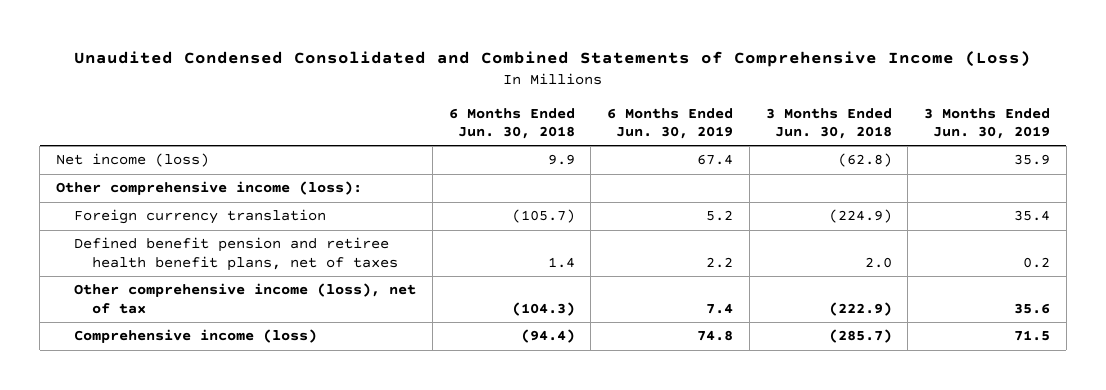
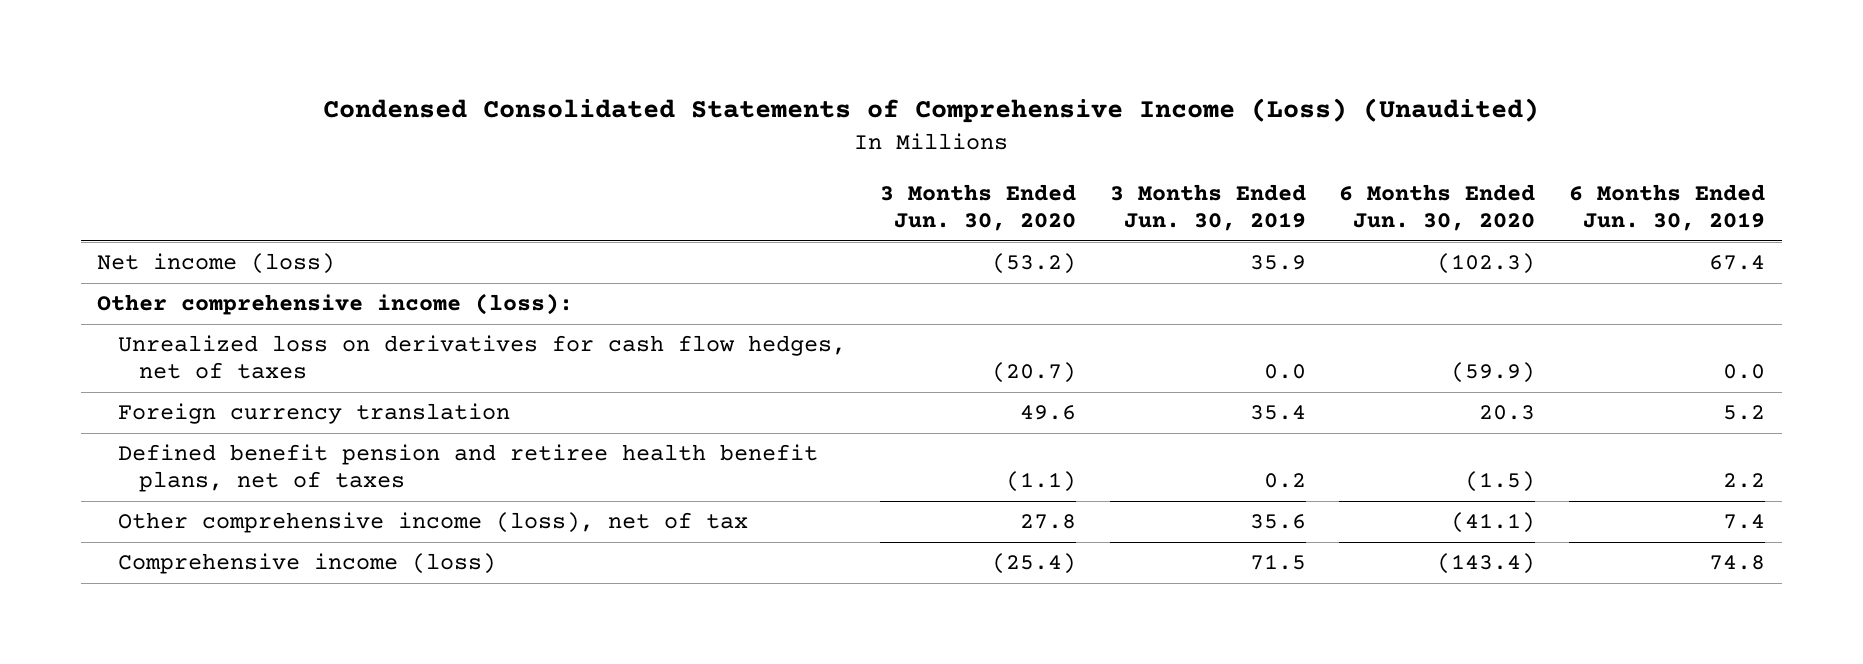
[73,51,1031,68] Unaudited Condensed Consolidated and Combined Statements of Comprehensive Income (Loss) -> [323,98,1540,124] Condensed Consolidated Statements of Comprehensive Income (Loss) (Unaudited)
[448,107,575,140] 6 Months Ended Jun. 30, 2018 -> none
[765,107,892,140] 3 Months Ended Jun. 30, 2018 -> none
none -> [879,183,1076,232] 3 Months Ended Jun. 30, 2020
none -> [1339,183,1536,232] 6 Months Ended Jun. 30, 2020
none -> [118,335,847,380] Unrealized loss on derivatives for cash flow hedges, net of taxes

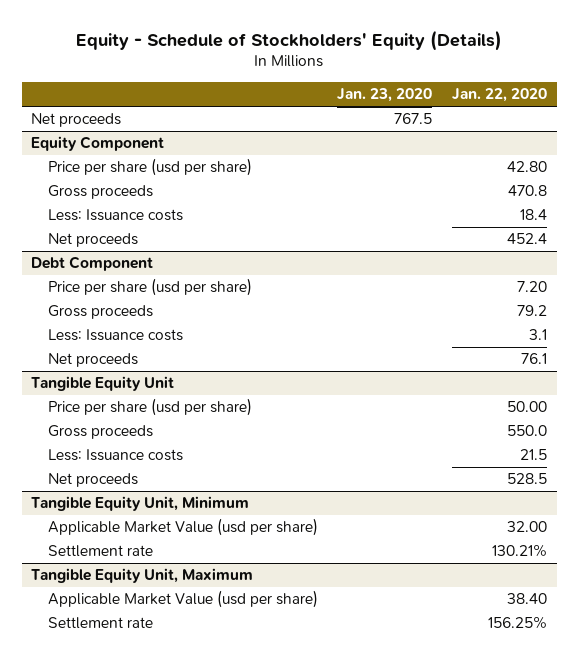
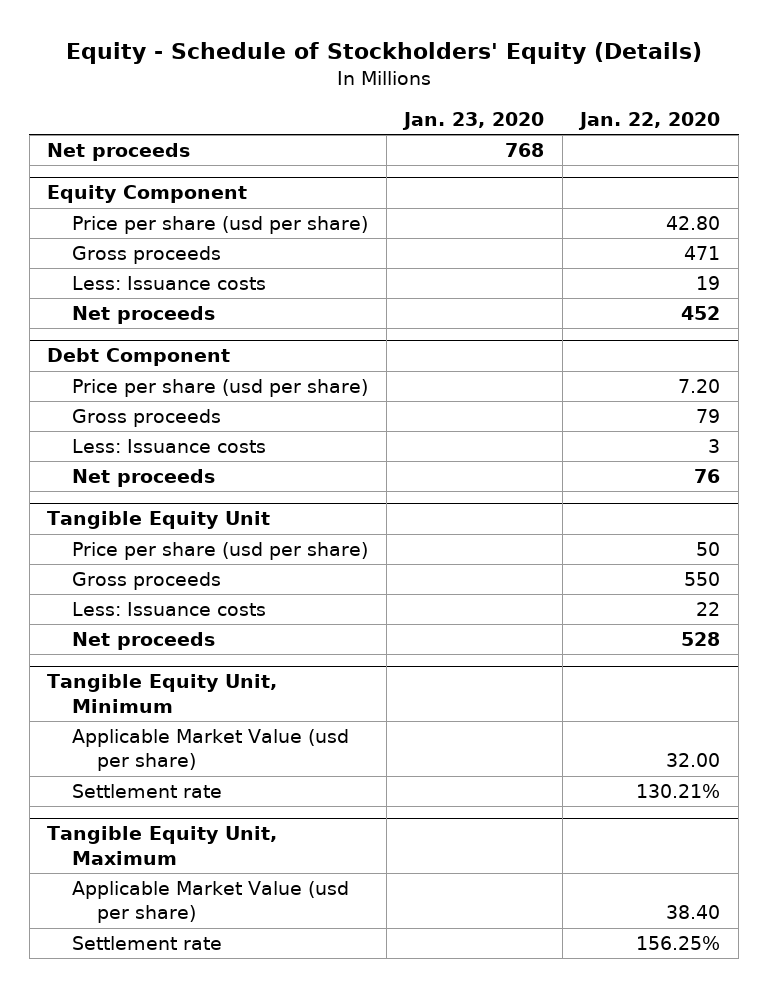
[394,113,433,125] 767.5 -> [505,143,545,158] 768
[507,185,547,197] 470.8 -> [684,246,721,261] 471
[519,209,547,221] 18.4 -> [696,276,721,291] 19
[506,233,547,245] 452.4 -> [681,306,721,321] 452
[516,305,547,317] 79.2 -> [696,409,721,424] 79
[528,329,547,341] 3.1 -> [708,439,721,454] 3
[520,353,547,365] 76.1 -> [694,469,721,484] 76
[506,401,547,413] 50.00 -> [696,542,721,557] 50
[506,425,547,437] 550.0 -> [684,572,721,587] 550
[519,449,547,461] 21.5 -> [696,602,721,617] 22
[506,473,547,485] 528.5 -> [681,632,721,647] 528

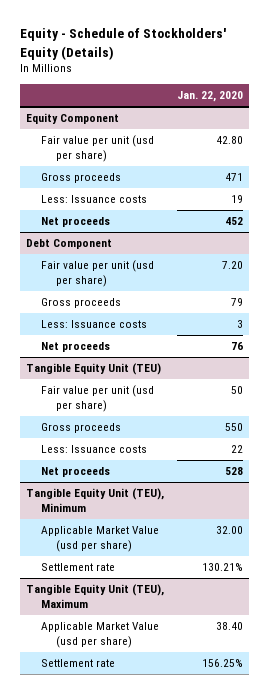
[402,111,545,130] Jan. 23, 2020 -> none
[47,143,191,162] Net proceeds -> none
[72,216,369,235] Price per share (usd per share) -> [41,135,155,162] Fair value per unit (usd per share)
[72,379,369,398] Price per share (usd per share) -> [41,260,155,287] Fair value per unit (usd per share)
[47,511,271,530] Tangible Equity Unit -> [26,363,162,376] Tangible Equity Unit (TEU)
[72,542,369,561] Price per share (usd per share) -> [41,385,155,412] Fair value per unit (usd per share)
[47,674,278,713] Tangible Equity Unit, Minimum -> [26,488,165,512] Tangible Equity Unit (TEU), Minimum
[47,826,278,865] Tangible Equity Unit, Maximum -> [26,584,165,608] Tangible Equity Unit (TEU), Maximum

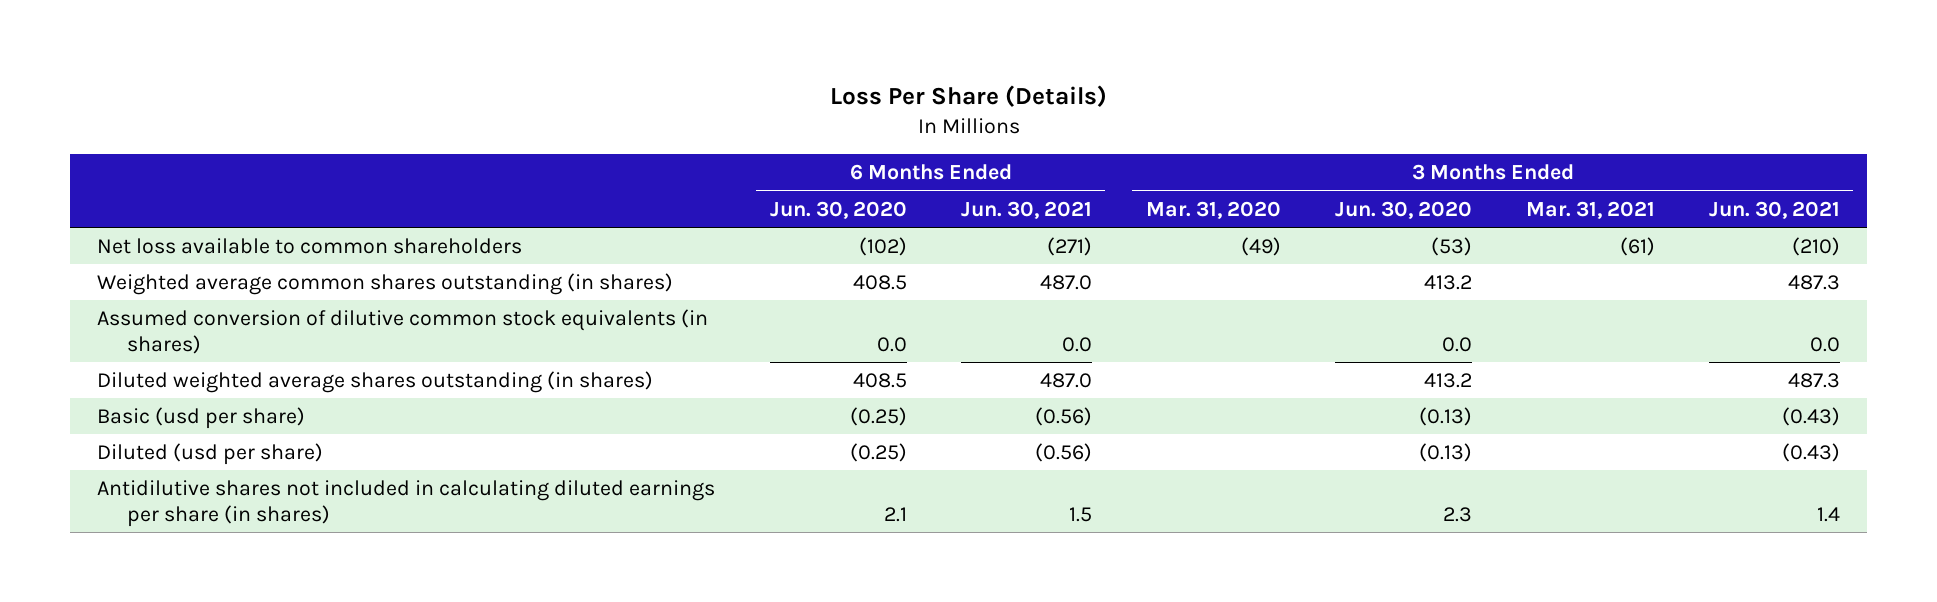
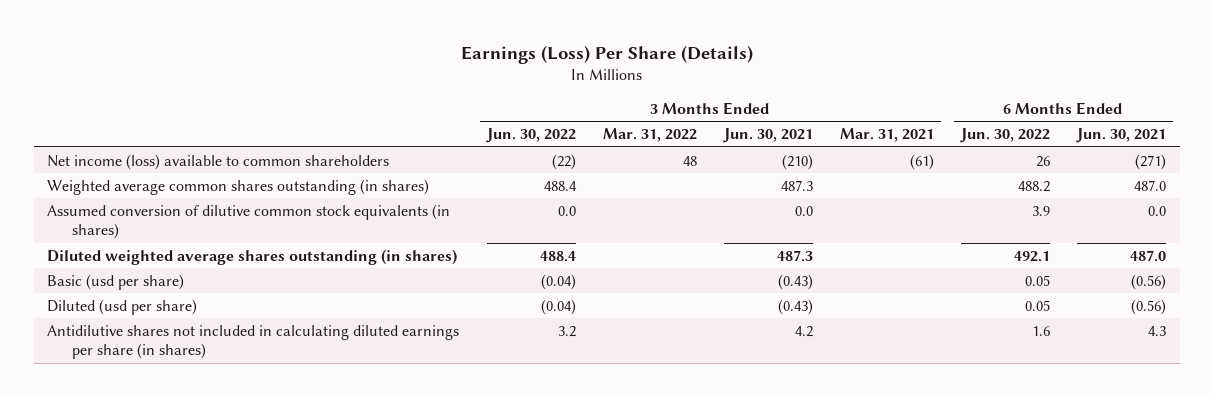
[829,84,1107,107] Loss Per Share (Details) -> [460,44,753,64] Earnings (Loss) Per Share (Details)
[769,200,907,219] Jun. 30, 2020 -> none
[1145,200,1281,219] Mar. 31, 2020 -> none
[1334,200,1472,219] Jun. 30, 2020 -> none
none -> [485,128,576,144] Jun. 30, 2022
none -> [602,128,697,143] Mar. 31, 2022
none -> [959,128,1050,144] Jun. 30, 2022
[97,237,523,254] Net loss available to common shareholders -> [47,153,390,170] Net income (loss) available to common shareholders
[1068,506,1092,522] 1.5 -> [1147,325,1166,336] 4.3
[1816,506,1840,522] 1.4 -> [794,325,813,337] 4.2

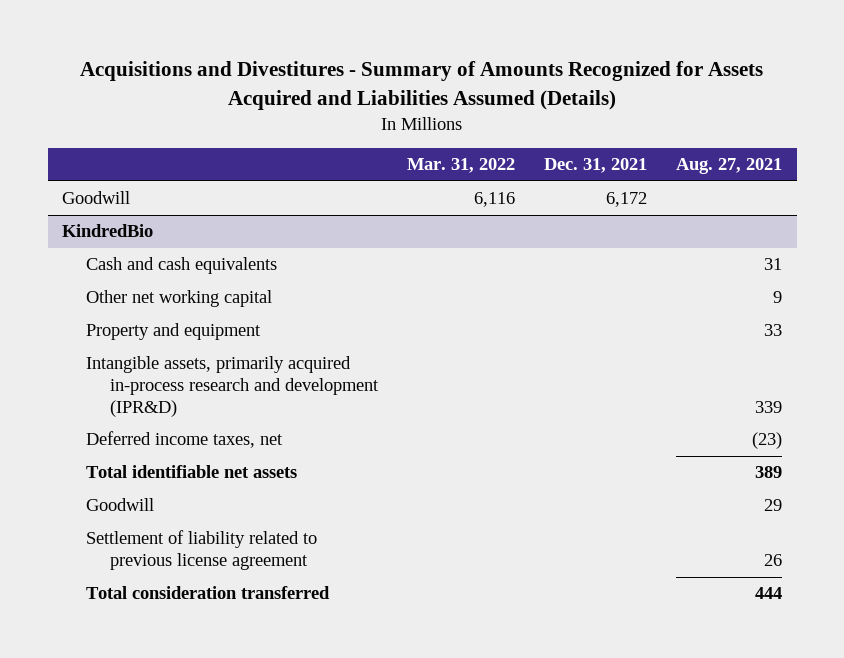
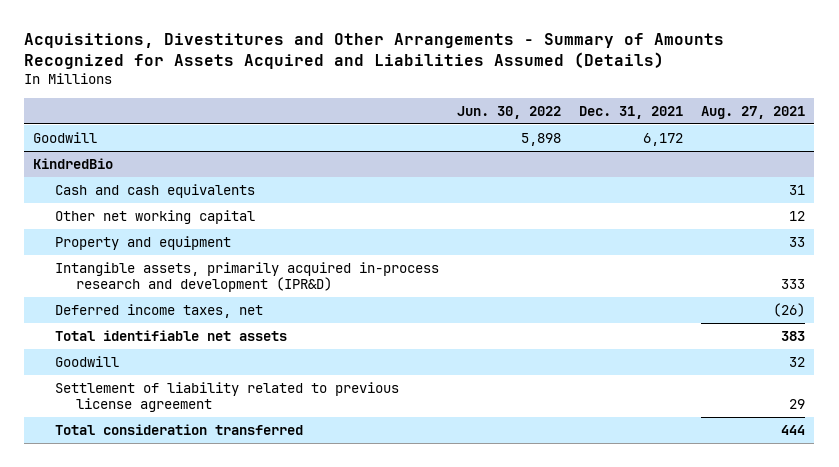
[80,61,764,110] Acquisitions and Divestitures - Summary of Amounts Recognized for Assets Acquired and Liabilities Assumed (Details) -> [24,33,725,70] Acquisitions, Divestitures and Other Arrangements - Summary of Amounts Recognized for Assets Acquired and Liabilities Assumed (Details)
[406,158,515,174] Mar. 31, 2022 -> none
none -> [457,105,562,119] Jun. 30, 2022
[773,291,783,304] 9 -> [789,210,806,221] 12
[755,400,783,413] 339 -> [781,278,806,289] 333
[752,432,783,450] (23) -> [773,302,806,317] (26)
[755,466,783,479] 389 -> [781,330,806,341] 383
[764,499,783,512] 29 -> [789,356,806,367] 32
[764,554,783,567] 26 -> [789,398,806,409] 29

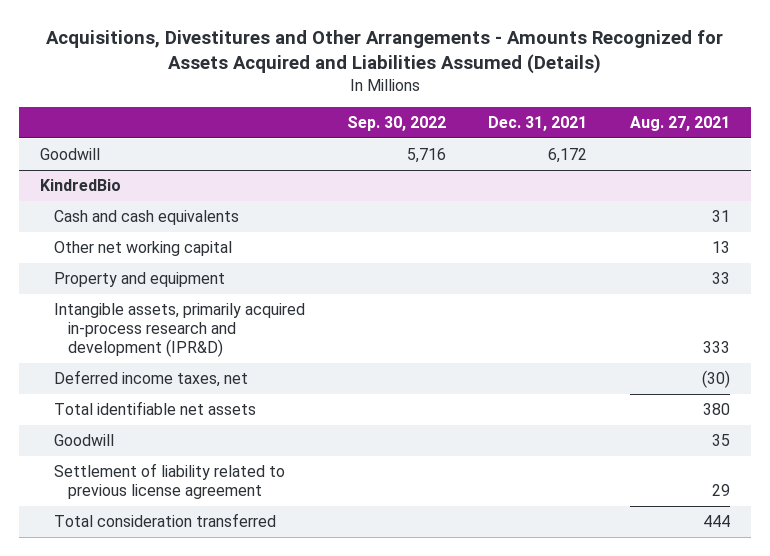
[24,33,725,70] Acquisitions, Divestitures and Other Arrangements - Summary of Amounts Recognized for Assets Acquired and Liabilities Assumed (Details) -> [45,30,723,74] Acquisitions, Divestitures and Other Arrangements - Amounts Recognized for Assets Acquired and Liabilities Assumed (Details)
[457,105,562,119] Jun. 30, 2022 -> none
none -> [347,116,447,132] Sep. 30, 2022
[789,210,806,221] 12 -> [711,241,730,254] 13
[773,302,806,317] (26) -> [701,370,730,389] (30)
[781,330,806,341] 383 -> [702,403,730,416] 380
[789,356,806,367] 32 -> [711,434,730,447] 35

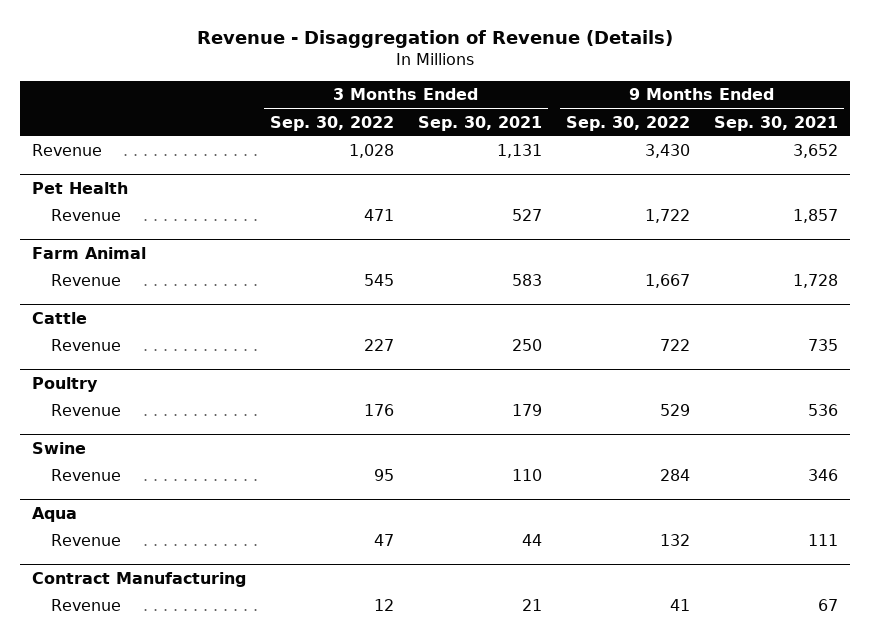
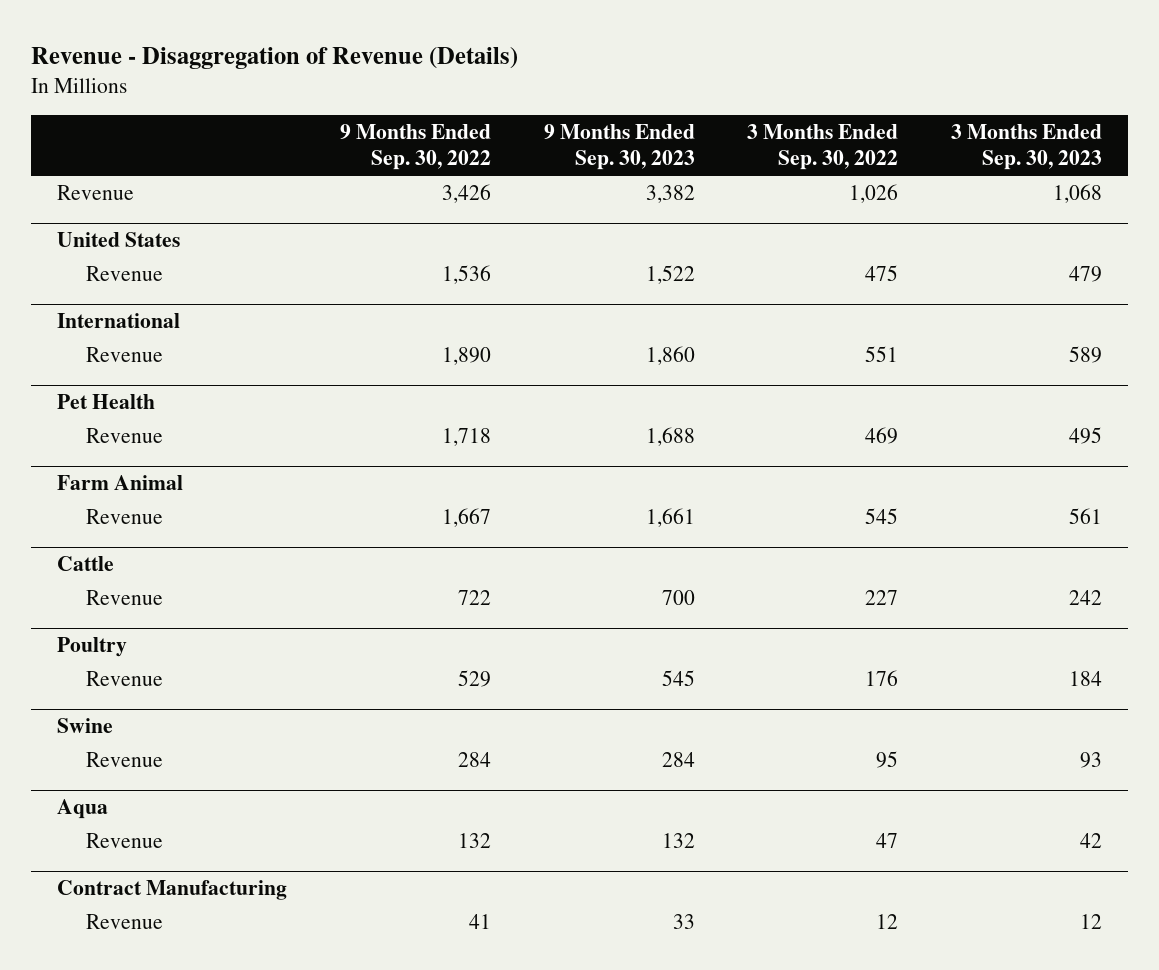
[418,115,543,131] Sep. 30, 2021 -> none
[713,115,838,131] Sep. 30, 2021 -> none
none -> [543,123,695,171] 9 Months Ended Sep. 30, 2023
none -> [950,123,1102,171] 3 Months Ended Sep. 30, 2023
[349,144,395,159] 1,028 -> [849,184,899,204] 1,026
[644,144,690,159] 3,430 -> [441,184,491,204] 3,426
none -> [57,232,181,248] United States
none -> [85,266,163,282] Revenue
none -> [57,313,181,329] International
none -> [85,347,163,363] Revenue
[364,209,395,222] 471 -> [865,427,899,445] 469
[644,209,690,224] 1,722 -> [441,428,491,447] 1,718

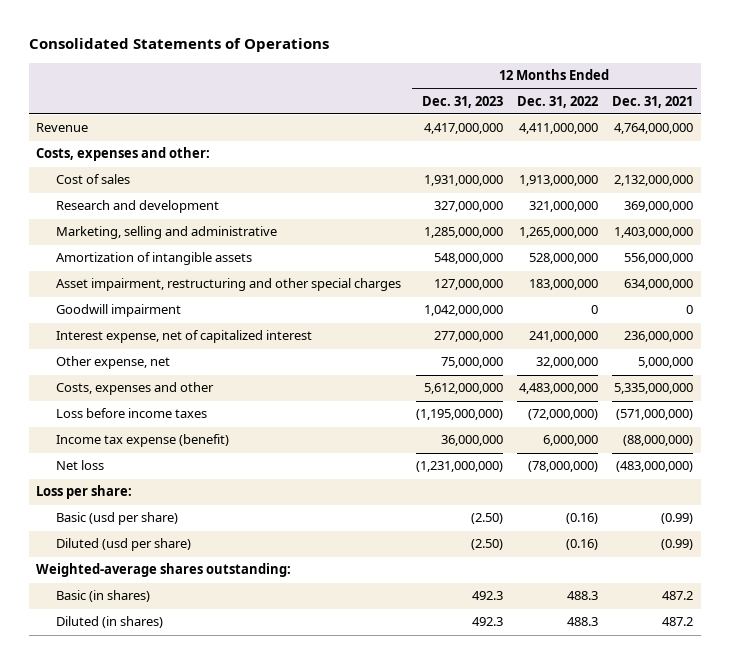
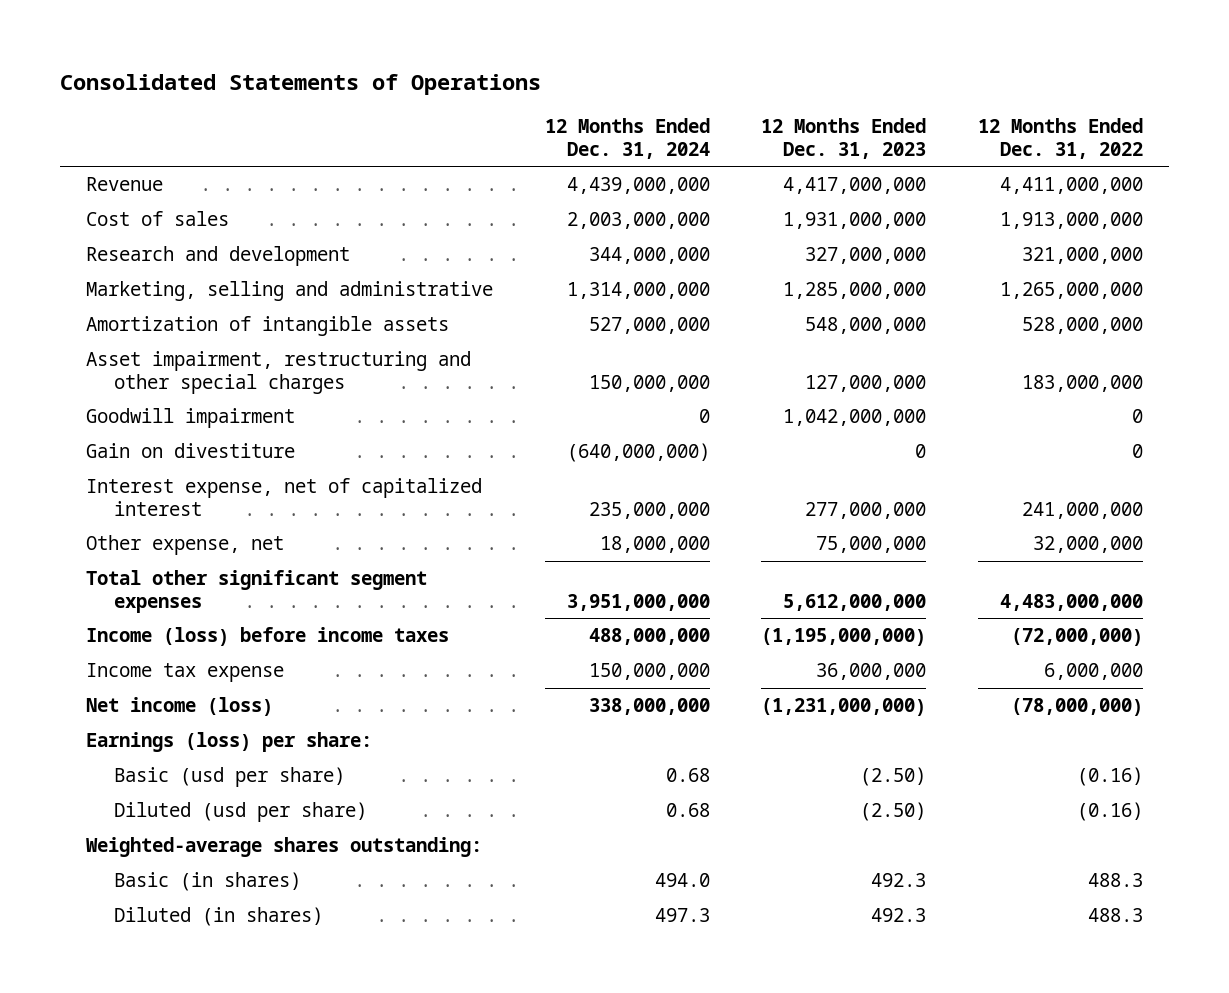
[612,95,694,108] Dec. 31, 2021 -> none
none -> [544,118,710,159] 12 Months Ended Dec. 31, 2024
[36,147,211,162] Costs, expenses and other: -> none
none -> [86,443,296,459] Gain on divestiture
[56,382,215,396] Costs, expenses and other -> [86,570,428,613] Total other significant segment expenses
[56,408,208,419] Loss before income taxes -> [86,627,450,647] Income (loss) before income taxes
[56,434,230,448] Income tax expense (benefit) -> [86,663,285,683] Income tax expense
[56,460,105,471] Net loss -> [86,697,274,717] Net income (loss)
[36,485,133,500] Loss per share: -> [86,732,373,753] Earnings (loss) per share:

